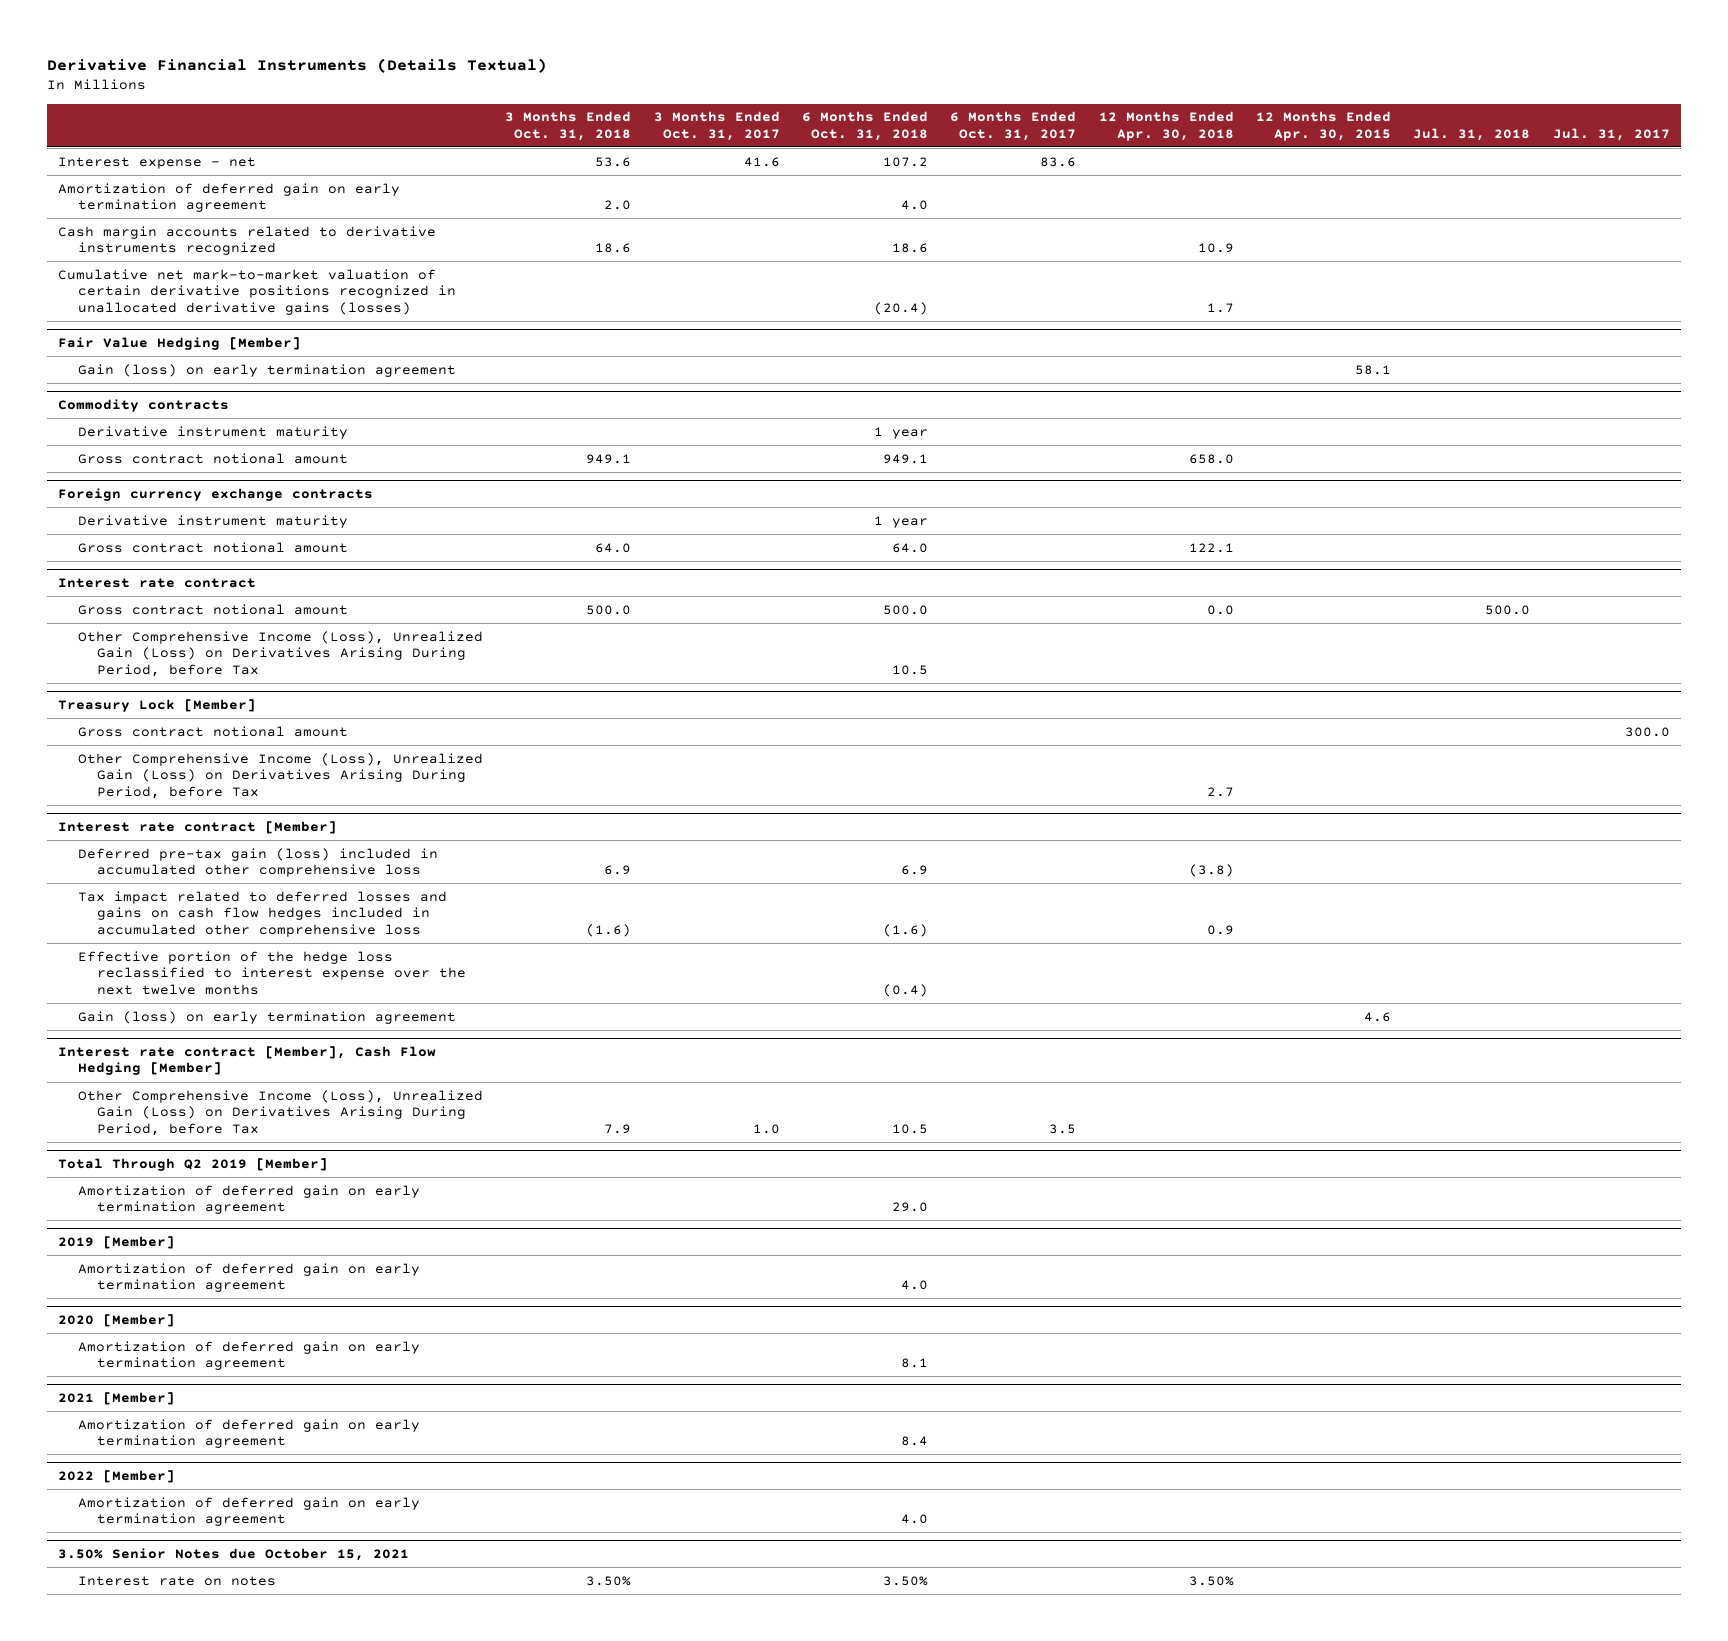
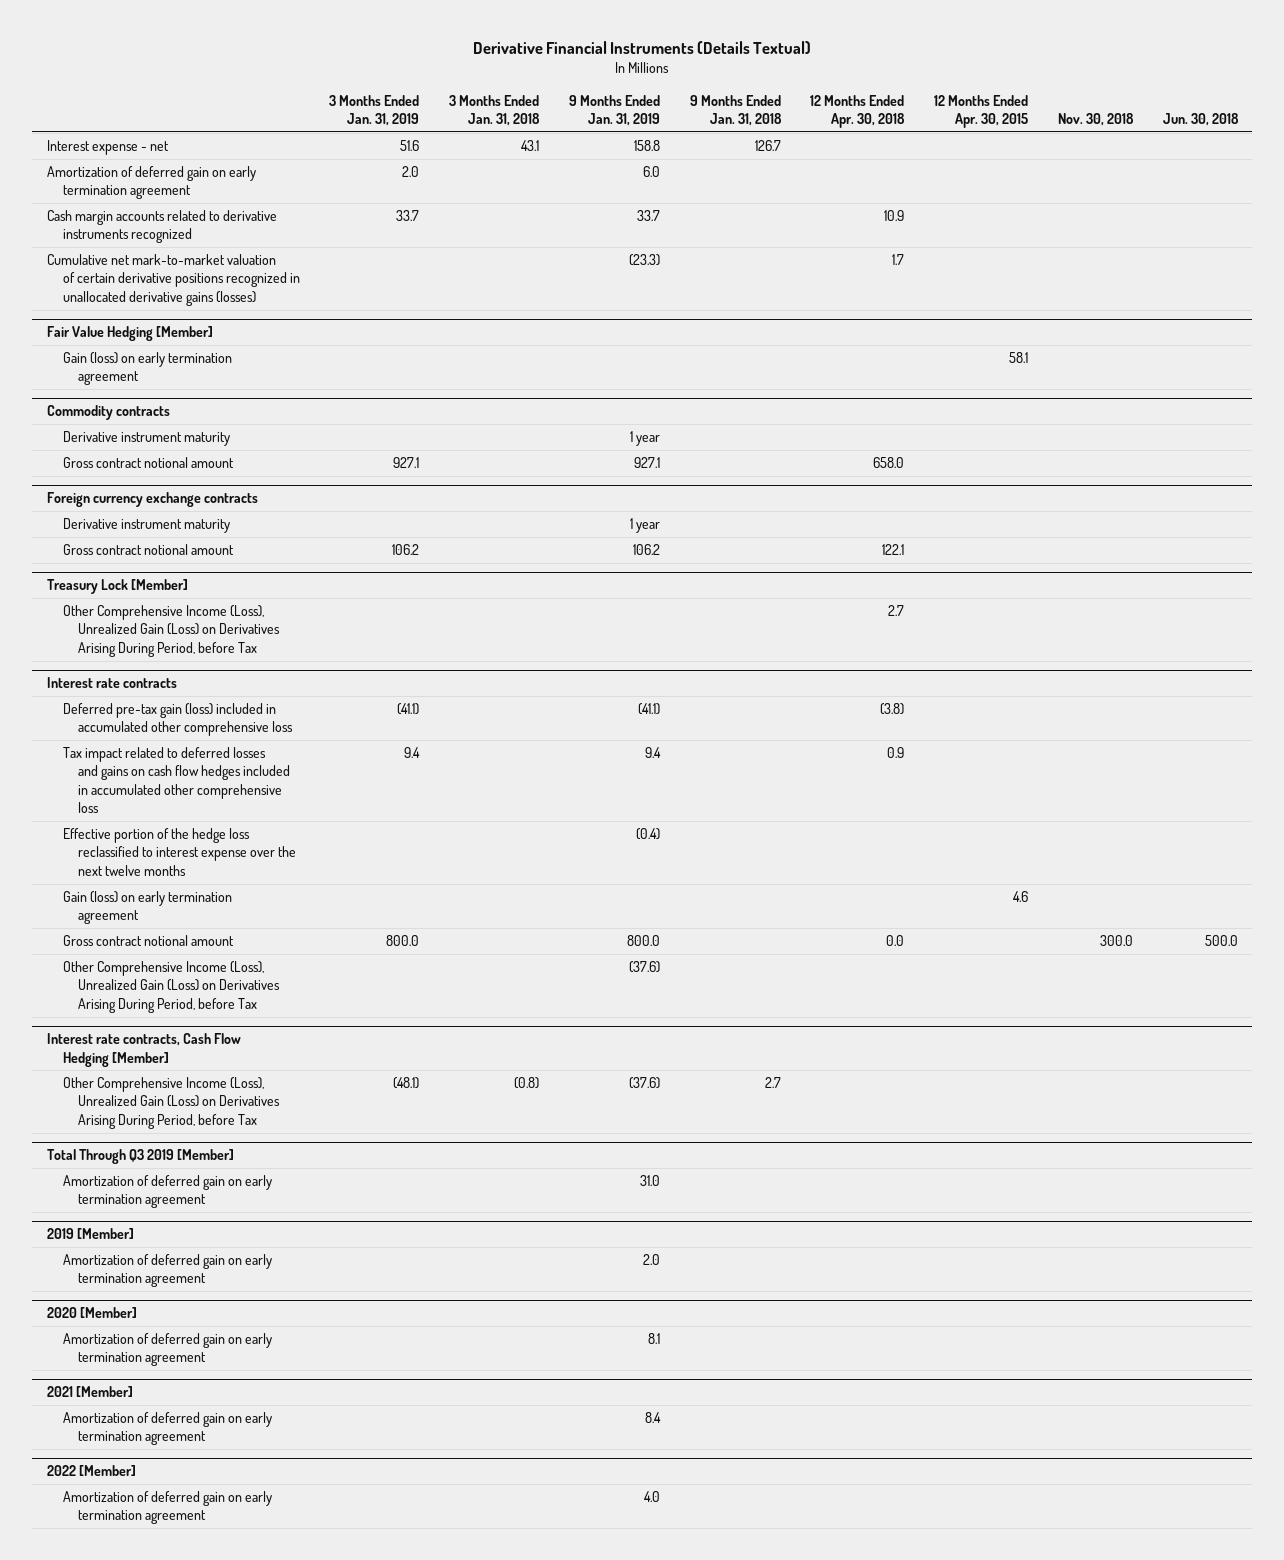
[505,111,632,141] 3 Months Ended Oct. 31, 2018 -> none
[653,111,780,141] 3 Months Ended Oct. 31, 2017 -> none
[801,111,928,141] 6 Months Ended Oct. 31, 2018 -> none
[950,111,1077,141] 6 Months Ended Oct. 31, 2017 -> none
[1413,127,1531,141] Jul. 31, 2018 -> none
[1552,127,1670,141] Jul. 31, 2017 -> none
none -> [329,94,420,126] 3 Months Ended Jan. 31, 2019
none -> [449,94,541,126] 3 Months Ended Jan. 31, 2018
none -> [568,94,660,126] 9 Months Ended Jan. 31, 2019
none -> [689,94,782,126] 9 Months Ended Jan. 31, 2018
none -> [1057,112,1134,126] Nov. 30, 2018
none -> [1162,112,1239,126] Jun. 30, 2018
[58,577,257,588] Interest rate contract -> none
[77,603,348,615] Gross contract notional amount -> none
[77,630,483,677] Other Comprehensive Income (Loss), Unrealized Gain (Loss) on Derivatives Arising During Period, before Tax -> none
[77,725,348,737] Gross contract notional amount -> none
[58,820,338,834] Interest rate contract [Member] -> [46,677,177,689] Interest rate contracts
none -> [62,935,234,947] Gross contract notional amount
none -> [62,961,281,1013] Other Comprehensive Income (Loss), Unrealized Gain (Loss) on Derivatives Arising During Period, before Tax
[58,1045,437,1076] Interest rate contract [Member], Cash Flow Hedging [Member] -> [46,1033,241,1067] Interest rate contracts, Cash Flow Hedging [Member]
[58,1157,329,1171] Total Through Q2 2019 [Member] -> [46,1149,234,1165] Total Through Q3 2019 [Member]
[58,1547,410,1561] 3.50% Senior Notes due October 15, 2021 -> none
[77,1575,276,1586] Interest rate on notes -> none

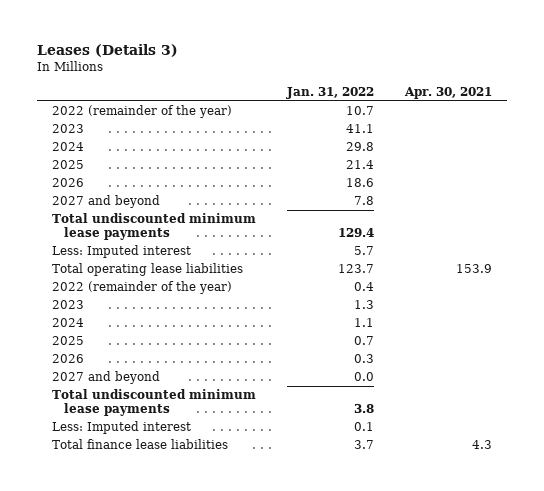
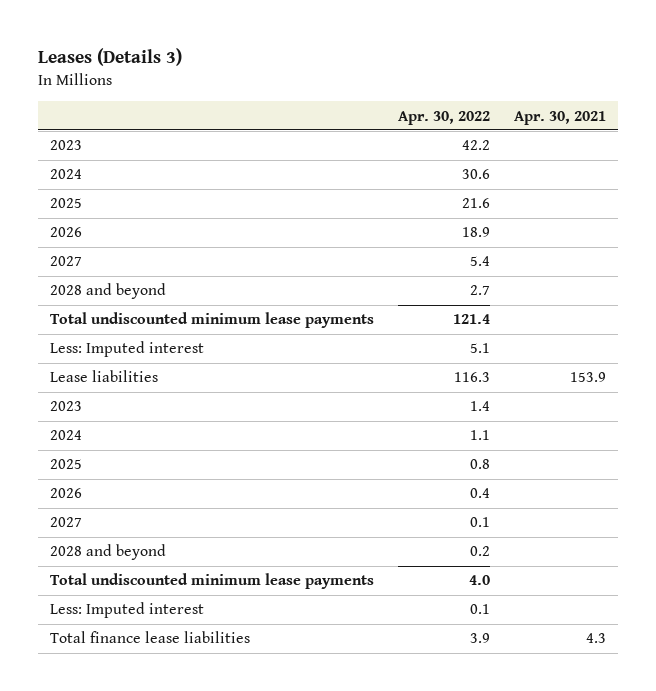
[285,87,374,100] Jan. 31, 2022 -> none
none -> [397,110,490,125] Apr. 30, 2022
[52,105,233,119] 2022 (remainder of the year) -> none
none -> [50,256,83,267] 2027
[52,195,161,209] 2027 and beyond -> [50,283,167,300] 2028 and beyond
[52,281,233,295] 2022 (remainder of the year) -> none
[52,263,244,277] Total operating lease liabilities -> [50,370,159,383] Lease liabilities
none -> [50,517,83,528] 2027
[52,371,161,385] 2027 and beyond -> [50,544,167,561] 2028 and beyond

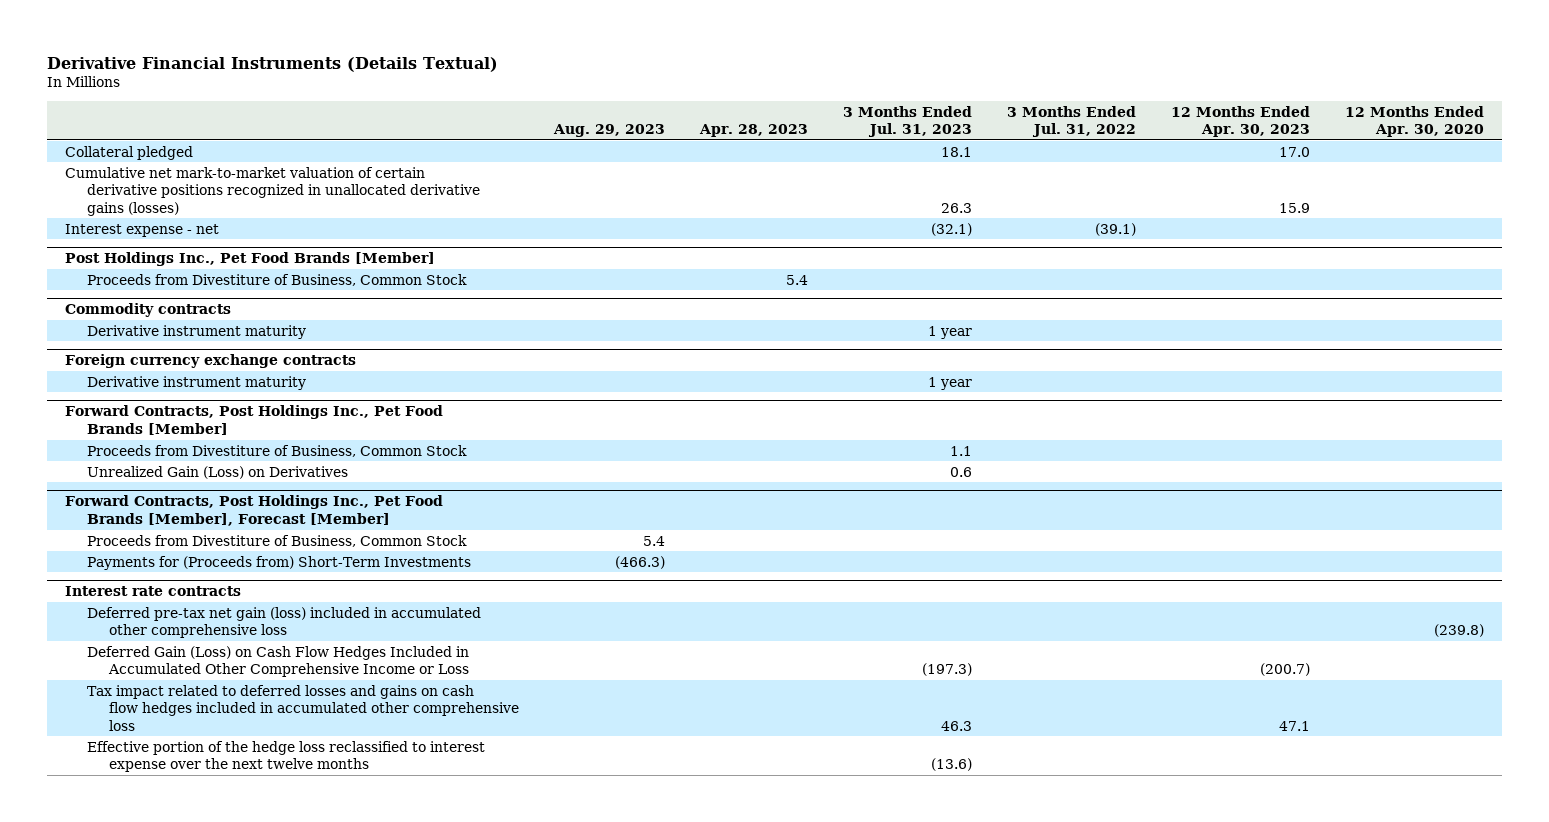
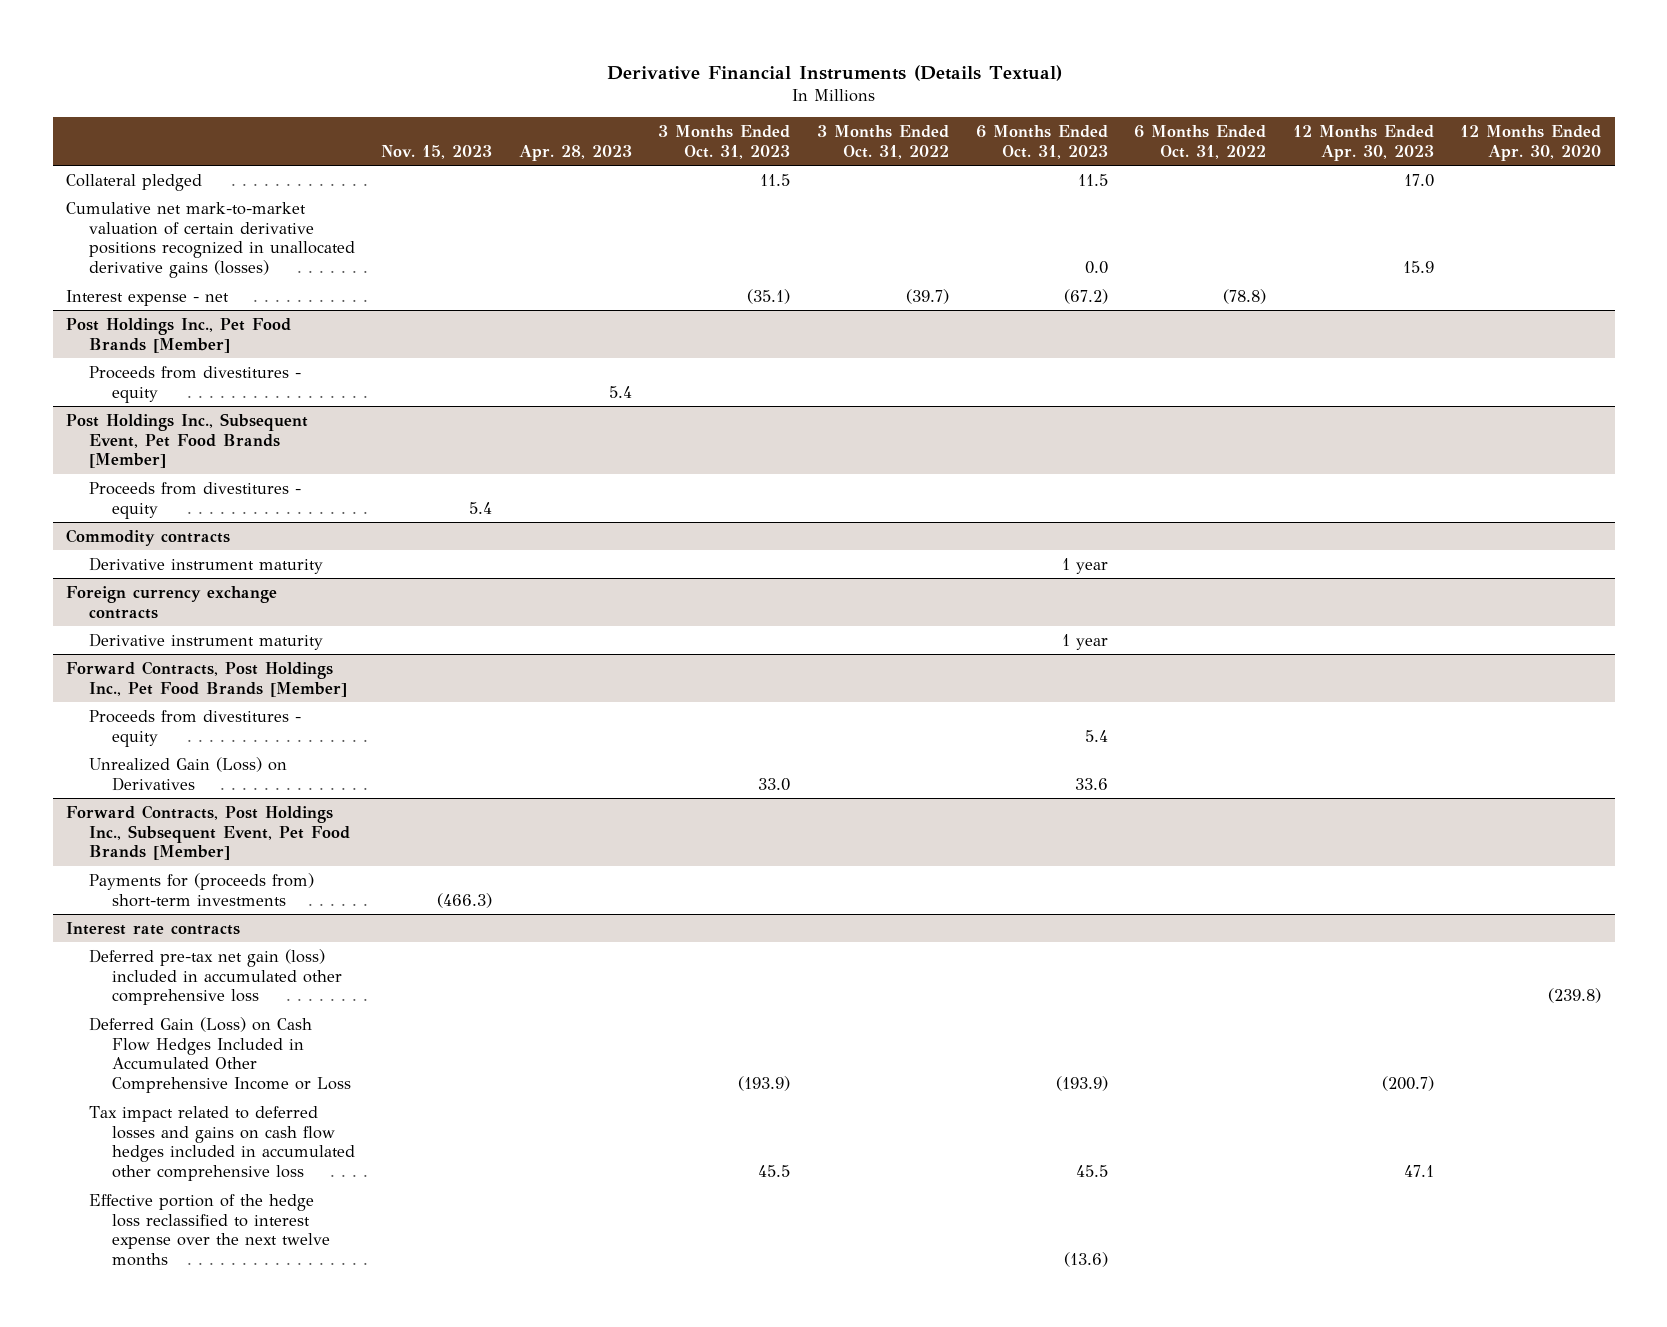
[552,124,665,138] Aug. 29, 2023 -> none
[843,105,973,138] 3 Months Ended Jul. 31, 2023 -> none
[1007,105,1137,138] 3 Months Ended Jul. 31, 2022 -> none
none -> [381,144,493,159] Nov. 15, 2023
none -> [658,125,791,159] 3 Months Ended Oct. 31, 2023
none -> [817,125,950,159] 3 Months Ended Oct. 31, 2022
none -> [975,125,1108,159] 6 Months Ended Oct. 31, 2023
none -> [1134,125,1267,159] 6 Months Ended Oct. 31, 2022
[86,273,467,286] Proceeds from Divestiture of Business, Common Stock -> [88,365,301,403] Proceeds from divestitures - equity
none -> [66,412,309,469] Post Holdings Inc., Subsequent Event, Pet Food Brands [Member]
none -> [88,481,301,519] Proceeds from divestitures - equity
[86,444,467,457] Proceeds from Divestiture of Business, Common Stock -> [88,709,301,747] Proceeds from divestitures - equity
[86,534,467,547] Proceeds from Divestiture of Business, Common Stock -> none
[64,495,443,527] Forward Contracts, Post Holdings Inc., Pet Food Brands [Member], Forecast [Member] -> [66,804,350,861] Forward Contracts, Post Holdings Inc., Subsequent Event, Pet Food Brands [Member]
[86,555,471,570] Payments for (Proceeds from) Short-Term Investments -> [88,872,314,907] Payments for (proceeds from) short-term investments

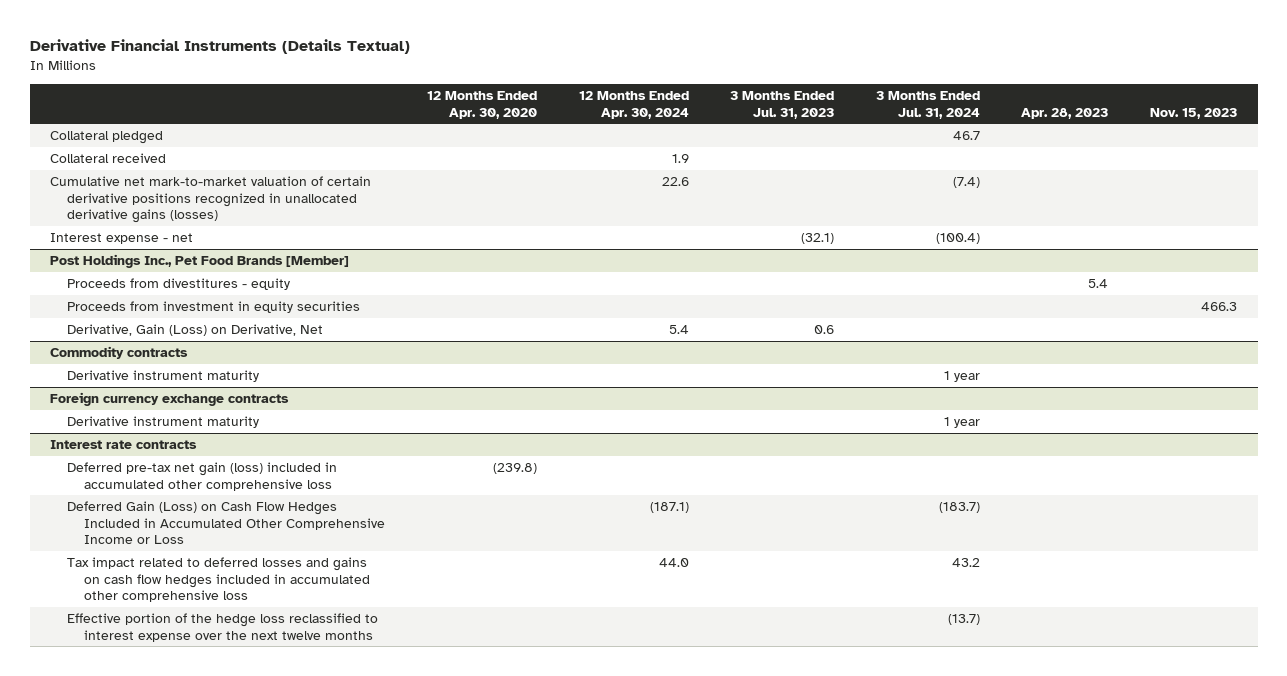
[658,125,791,159] 3 Months Ended Oct. 31, 2023 -> none
[817,125,950,159] 3 Months Ended Oct. 31, 2022 -> none
[975,125,1108,159] 6 Months Ended Oct. 31, 2023 -> none
[1134,125,1267,159] 6 Months Ended Oct. 31, 2022 -> none
[1292,125,1434,161] 12 Months Ended Apr. 30, 2023 -> none
none -> [578,91,689,119] 12 Months Ended Apr. 30, 2024
none -> [730,91,835,119] 3 Months Ended Jul. 31, 2023
none -> [875,91,980,119] 3 Months Ended Jul. 31, 2024
none -> [50,153,167,164] Collateral received
[66,412,309,469] Post Holdings Inc., Subsequent Event, Pet Food Brands [Member] -> none
[88,481,301,519] Proceeds from divestitures - equity -> none
none -> [67,301,361,314] Proceeds from investment in equity securities
none -> [67,324,324,337] Derivative, Gain (Loss) on Derivative, Net
[66,660,347,697] Forward Contracts, Post Holdings Inc., Pet Food Brands [Member] -> none
[88,709,301,747] Proceeds from divestitures - equity -> none
[88,756,287,791] Unrealized Gain (Loss) on Derivatives -> none
[66,804,350,861] Forward Contracts, Post Holdings Inc., Subsequent Event, Pet Food Brands [Member] -> none
[88,872,314,907] Payments for (proceeds from) short-term investments -> none

